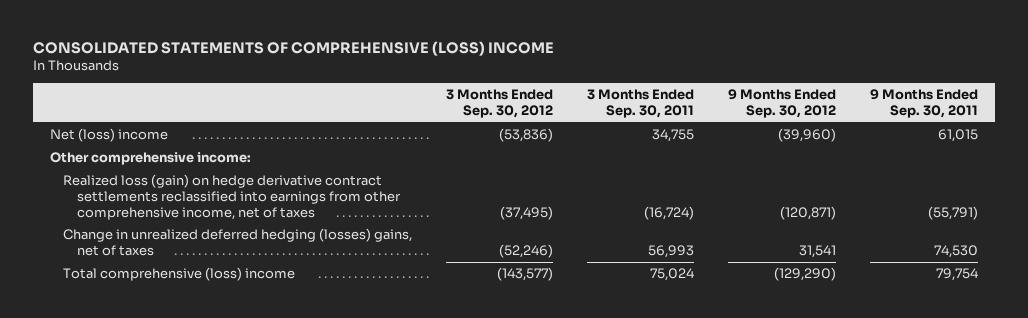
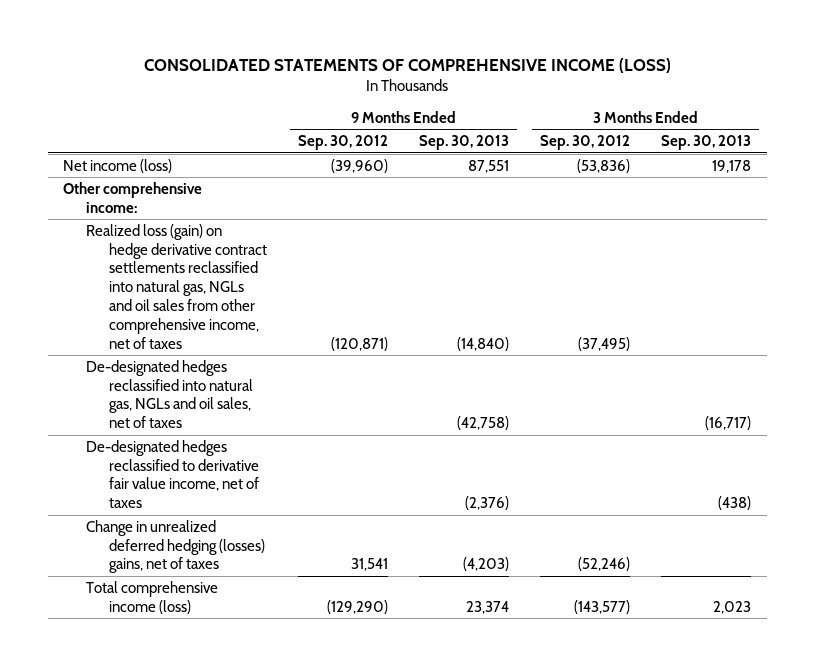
[33,40,555,56] CONSOLIDATED STATEMENTS OF COMPREHENSIVE (LOSS) INCOME -> [144,58,672,74] CONSOLIDATED STATEMENTS OF COMPREHENSIVE INCOME (LOSS)
[587,89,695,118] 3 Months Ended Sep. 30, 2011 -> none
[870,89,979,118] 9 Months Ended Sep. 30, 2011 -> none
none -> [419,135,510,151] Sep. 30, 2013
none -> [661,135,752,151] Sep. 30, 2013
[50,128,169,143] Net (loss) income -> [63,158,173,173] Net income (loss)
[63,174,401,220] Realized loss (gain) on hedge derivative contract settlements reclassified into earnings from other comprehensive income, net of taxes -> [86,223,268,349] Realized loss (gain) on hedge derivative contract settlements reclassified into natural gas, NGLs and oil sales from other comprehensive income, net of taxes
none -> [86,359,254,429] De-designated hedges reclassified into natural gas, NGLs and oil sales, net of taxes
none -> [86,439,260,509] De-designated hedges reclassified to derivative fair value income, net of taxes
[63,267,296,282] Total comprehensive (loss) income -> [86,580,219,614] Total comprehensive income (loss)

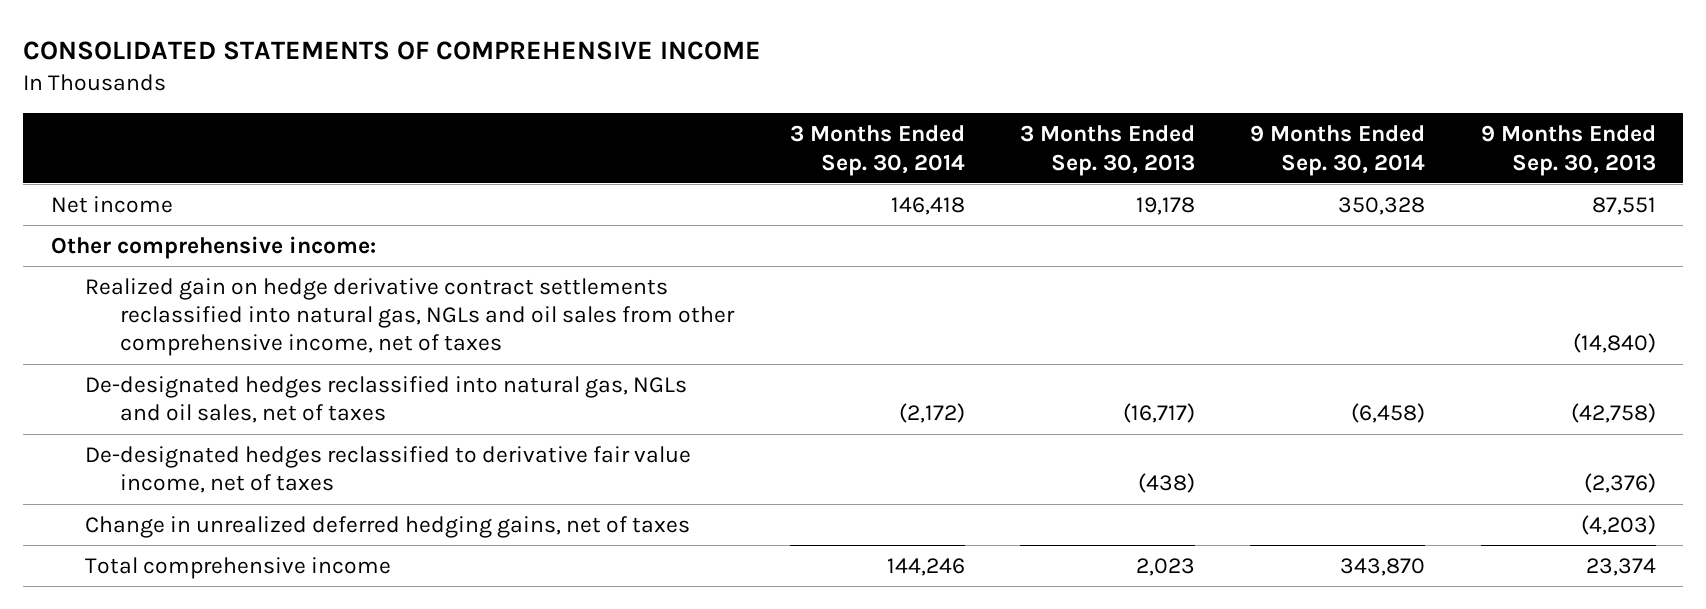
[144,58,672,74] CONSOLIDATED STATEMENTS OF COMPREHENSIVE INCOME (LOSS) -> [23,40,762,60] CONSOLIDATED STATEMENTS OF COMPREHENSIVE INCOME
[298,135,389,151] Sep. 30, 2012 -> none
[540,135,631,151] Sep. 30, 2012 -> none
none -> [789,125,965,176] 3 Months Ended Sep. 30, 2014
none -> [1250,125,1426,176] 9 Months Ended Sep. 30, 2014
[63,158,173,173] Net income (loss) -> [50,196,173,214] Net income
[86,223,268,349] Realized loss (gain) on hedge derivative contract settlements reclassified into natural gas, NGLs and oil sales from other comprehensive income, net of taxes -> [85,278,736,357] Realized gain on hedge derivative contract settlements reclassified into natural gas, NGLs and oil sales from other comprehensive income, net of taxes
[86,519,266,574] Change in unrealized deferred hedging (losses) gains, net of taxes -> [85,516,691,539] Change in unrealized deferred hedging gains, net of taxes
[86,580,219,614] Total comprehensive income (loss) -> [85,557,392,580] Total comprehensive income

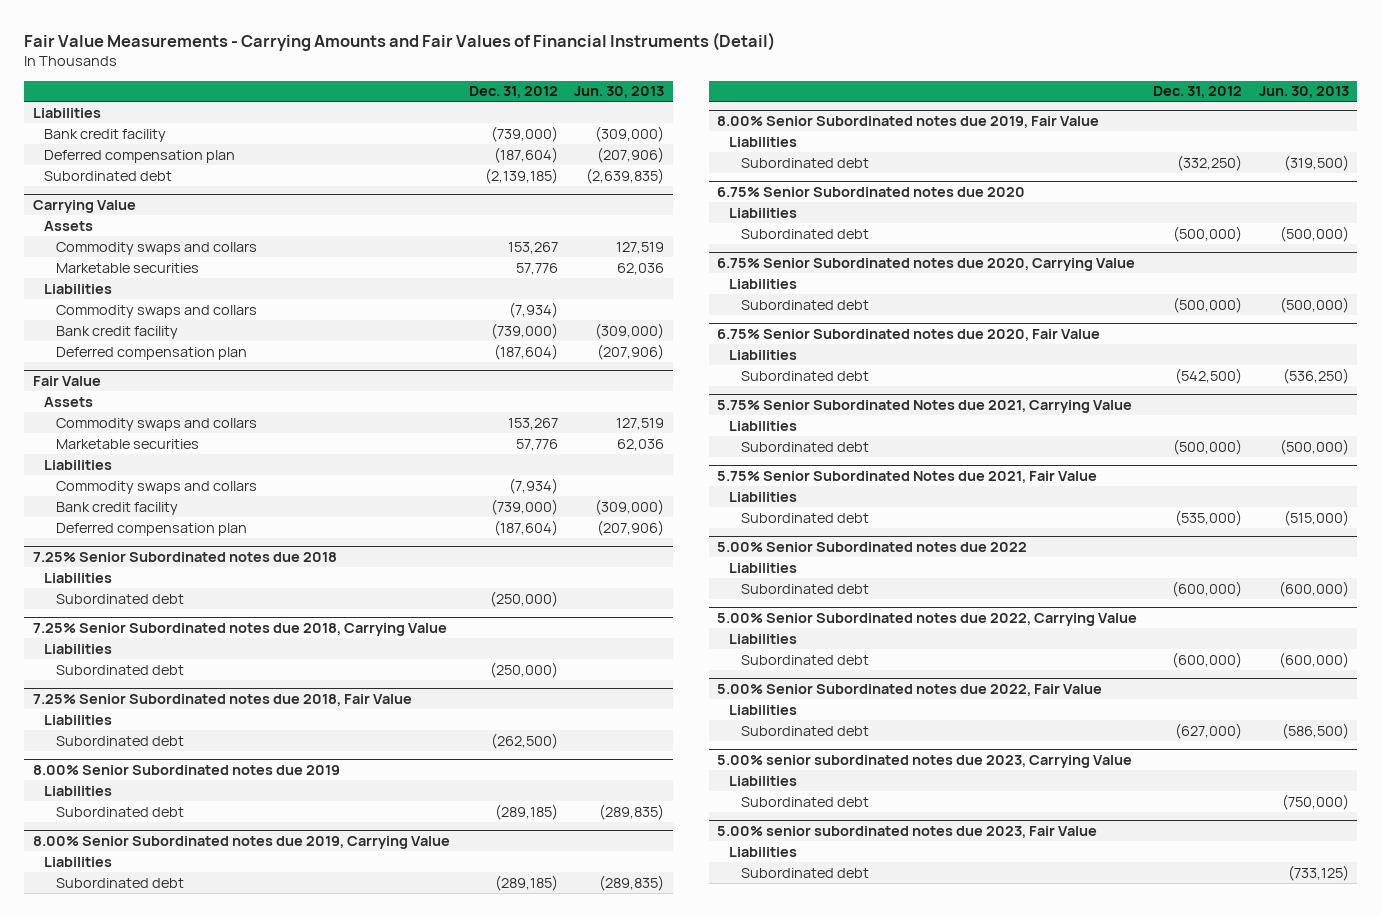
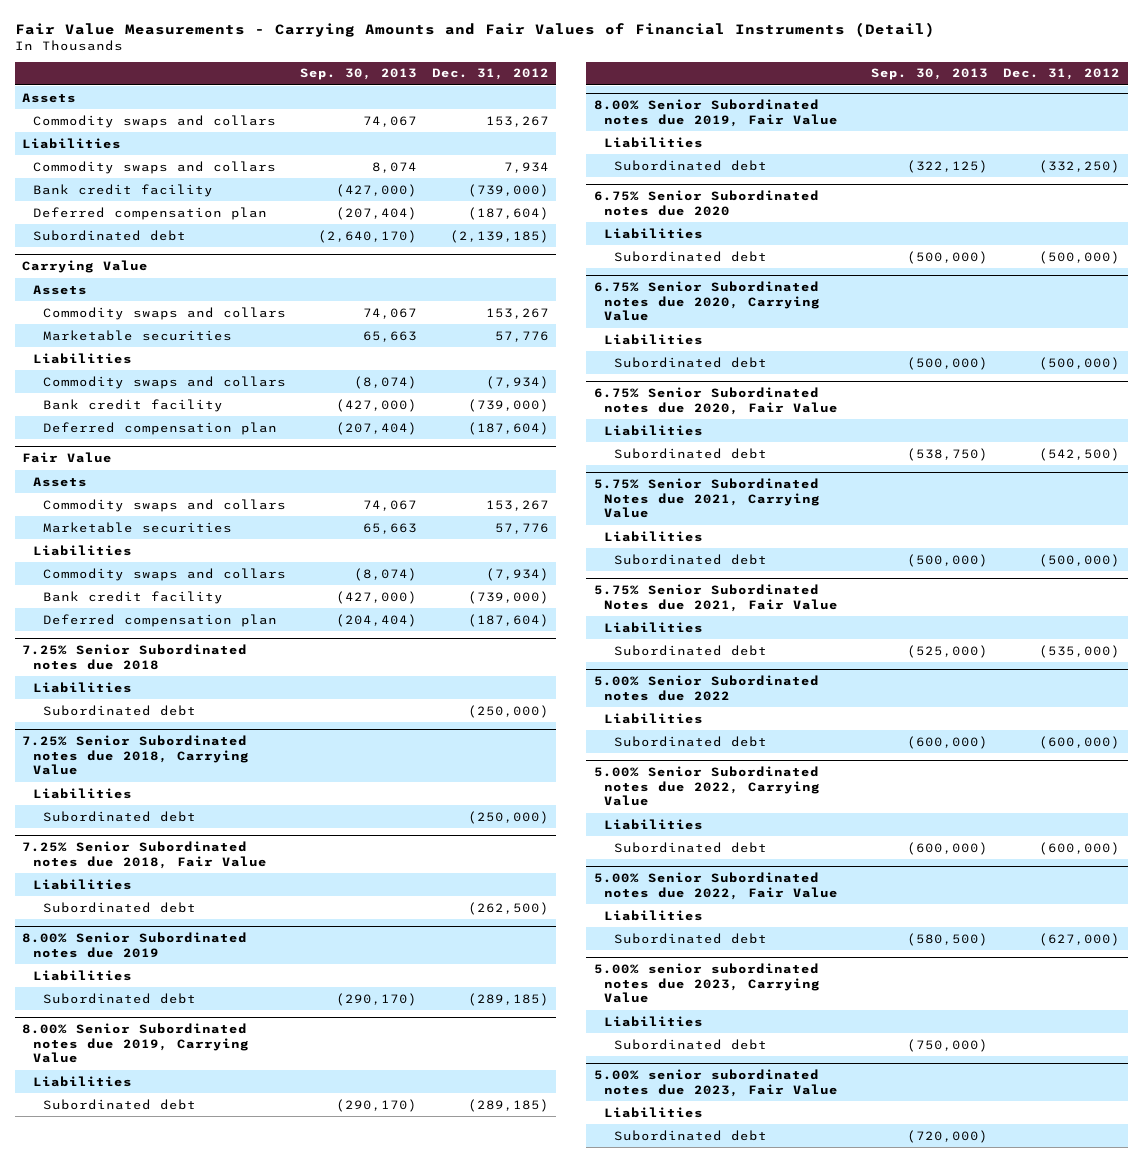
[574,86,665,99] Jun. 30, 2013 -> none
none -> [300,68,418,81] Sep. 30, 2013
none -> [22,92,77,103] Assets
none -> [32,114,276,128] Commodity swaps and collars
none -> [32,160,276,174] Commodity swaps and collars

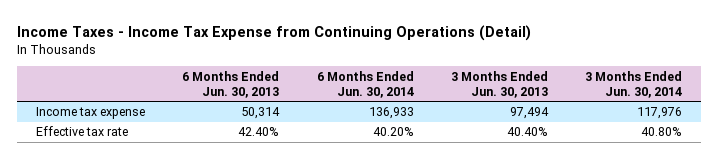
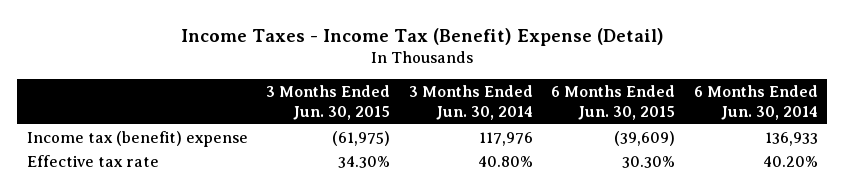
[17,24,532,41] Income Taxes - Income Tax Expense from Continuing Operations (Detail) -> [181,27,665,46] Income Taxes - Income Tax (Benefit) Expense (Detail)
[182,70,280,98] 6 Months Ended Jun. 30, 2013 -> none
[451,70,549,98] 3 Months Ended Jun. 30, 2013 -> none
none -> [266,84,391,121] 3 Months Ended Jun. 30, 2015
none -> [551,84,676,121] 6 Months Ended Jun. 30, 2015
[35,107,145,120] Income tax expense -> [26,130,248,147] Income tax (benefit) expense

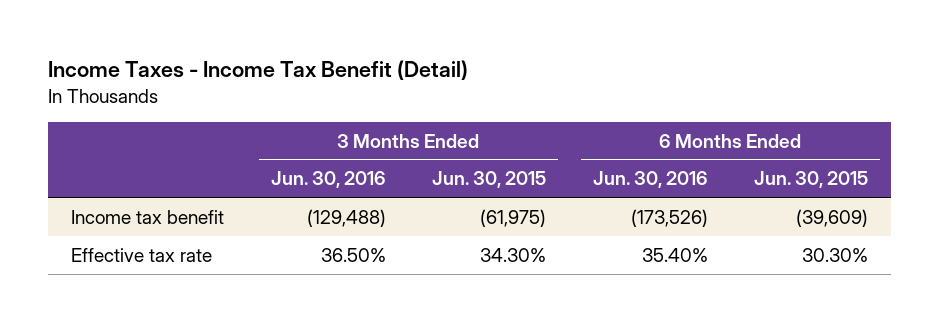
[181,27,665,46] Income Taxes - Income Tax (Benefit) Expense (Detail) -> [48,60,469,81] Income Taxes - Income Tax Benefit (Detail)
[408,84,533,121] 3 Months Ended Jun. 30, 2014 -> none
[694,84,819,121] 6 Months Ended Jun. 30, 2014 -> none
none -> [270,171,386,189] Jun. 30, 2016
none -> [592,171,708,189] Jun. 30, 2016
[26,130,248,147] Income tax (benefit) expense -> [71,209,225,224] Income tax benefit

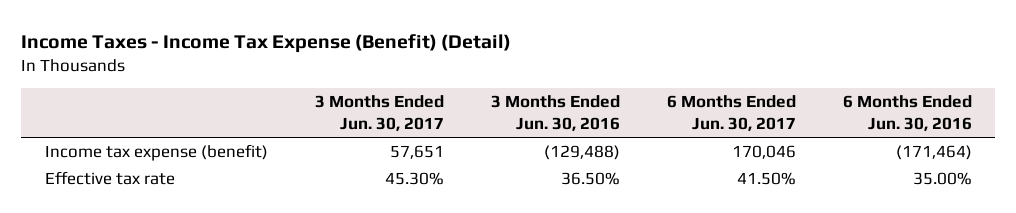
[48,60,469,81] Income Taxes - Income Tax Benefit (Detail) -> [20,33,511,53] Income Taxes - Income Tax Expense (Benefit) (Detail)
[432,171,547,189] Jun. 30, 2015 -> none
[753,171,868,189] Jun. 30, 2015 -> none
none -> [314,94,444,131] 3 Months Ended Jun. 30, 2017
none -> [666,94,796,131] 6 Months Ended Jun. 30, 2017
[71,209,225,224] Income tax benefit -> [44,144,268,162] Income tax expense (benefit)
[630,208,708,227] (173,526) -> [895,145,972,161] (171,464)
[641,247,708,262] 35.40% -> [912,172,972,186] 35.00%

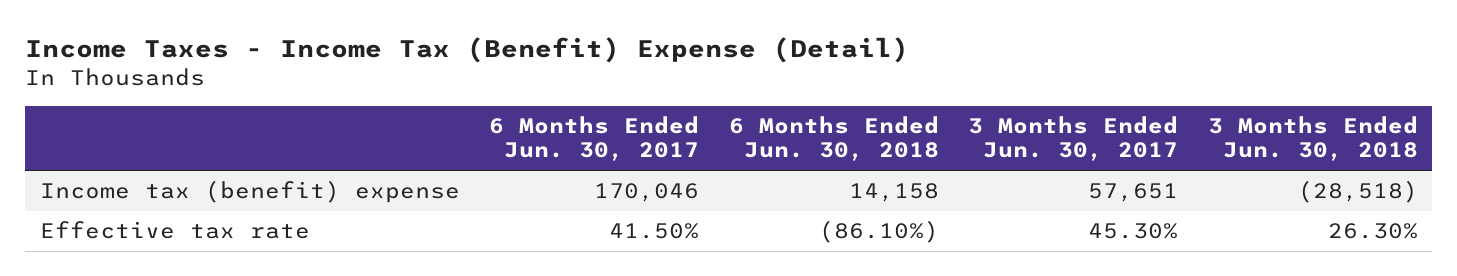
[20,33,511,53] Income Taxes - Income Tax Expense (Benefit) (Detail) -> [24,37,909,64] Income Taxes - Income Tax (Benefit) Expense (Detail)
[490,94,620,131] 3 Months Ended Jun. 30, 2016 -> none
[842,94,972,131] 6 Months Ended Jun. 30, 2016 -> none
none -> [728,116,939,162] 6 Months Ended Jun. 30, 2018
none -> [1207,116,1418,162] 3 Months Ended Jun. 30, 2018
[44,144,268,162] Income tax expense (benefit) -> [39,180,460,204] Income tax (benefit) expense

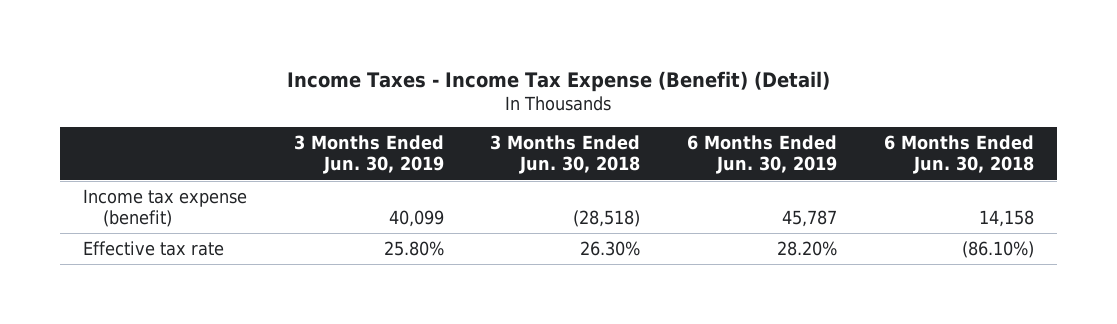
[24,37,909,64] Income Taxes - Income Tax (Benefit) Expense (Detail) -> [287,70,831,92] Income Taxes - Income Tax Expense (Benefit) (Detail)
[489,116,700,162] 6 Months Ended Jun. 30, 2017 -> none
[968,116,1179,162] 3 Months Ended Jun. 30, 2017 -> none
none -> [293,135,444,175] 3 Months Ended Jun. 30, 2019
none -> [687,135,838,175] 6 Months Ended Jun. 30, 2019
[39,180,460,204] Income tax (benefit) expense -> [83,188,248,228] Income tax expense (benefit)

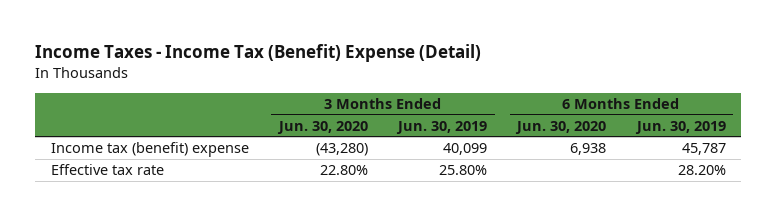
[287,70,831,92] Income Taxes - Income Tax Expense (Benefit) (Detail) -> [35,44,482,63] Income Taxes - Income Tax (Benefit) Expense (Detail)
[490,135,641,175] 3 Months Ended Jun. 30, 2018 -> none
[883,135,1034,175] 6 Months Ended Jun. 30, 2018 -> none
none -> [276,120,368,134] Jun. 30, 2020
none -> [515,120,607,134] Jun. 30, 2020
[83,188,248,228] Income tax expense (benefit) -> [50,142,249,158] Income tax (benefit) expense

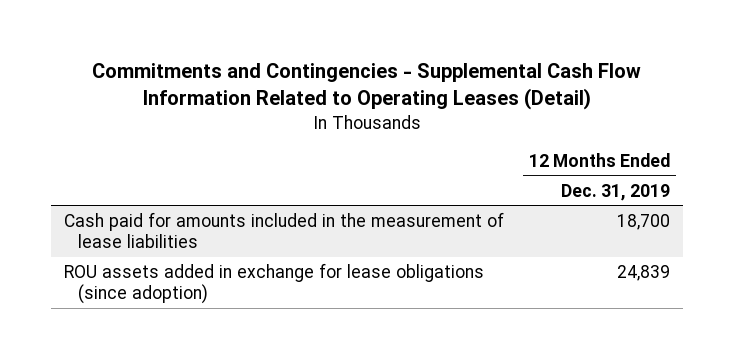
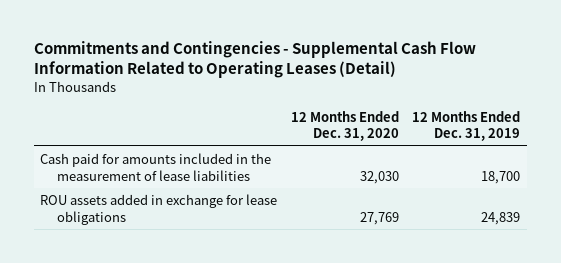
none -> [290,110,399,142] 12 Months Ended Dec. 31, 2020
[63,262,484,305] ROU assets added in exchange for lease obligations (since adoption) -> [40,193,278,225] ROU assets added in exchange for lease obligations

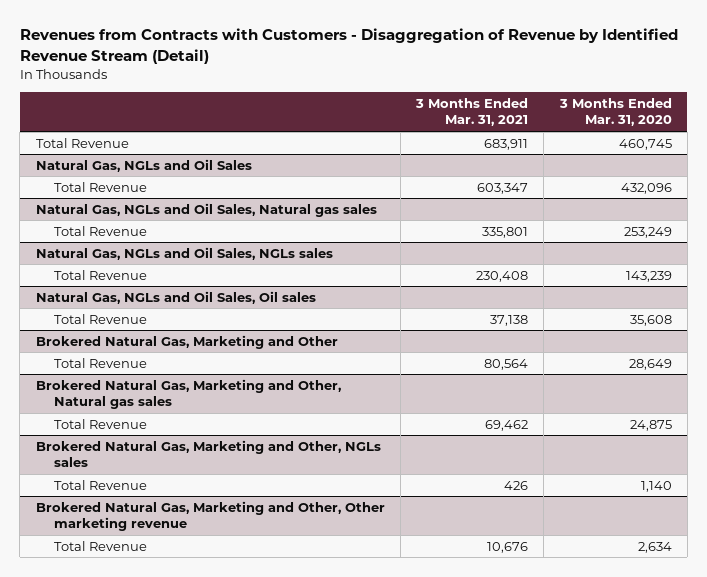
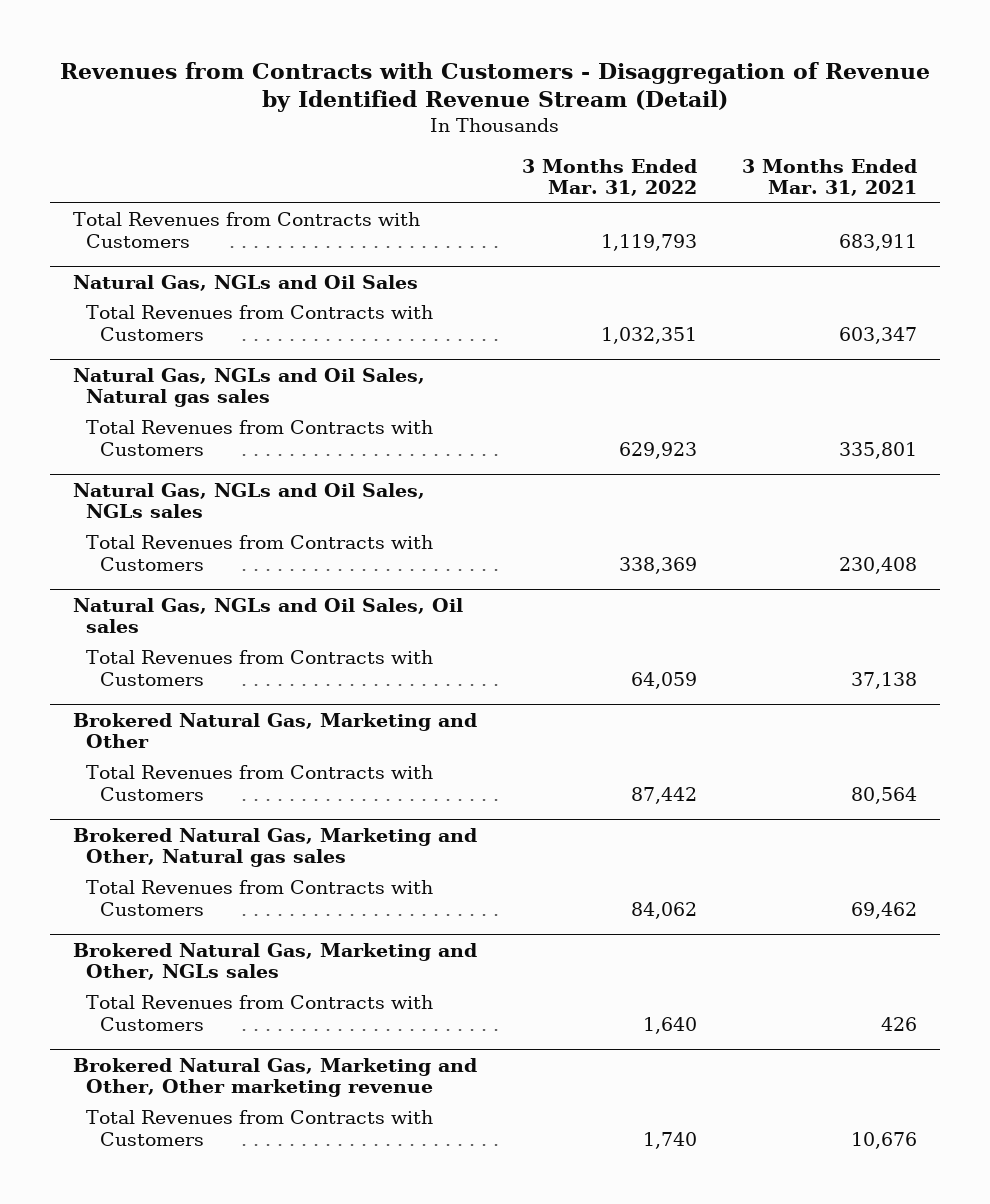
[558,97,672,127] 3 Months Ended Mar. 31, 2020 -> none
none -> [521,158,697,197] 3 Months Ended Mar. 31, 2022
[35,137,129,148] Total Revenue -> [72,211,420,248] Total Revenues from Contracts with Customers
[54,181,148,192] Total Revenue -> [86,304,434,341] Total Revenues from Contracts with Customers
[54,225,148,236] Total Revenue -> [86,419,434,456] Total Revenues from Contracts with Customers
[54,269,148,280] Total Revenue -> [86,534,434,571] Total Revenues from Contracts with Customers
[54,313,148,324] Total Revenue -> [86,649,434,686] Total Revenues from Contracts with Customers
[54,357,148,368] Total Revenue -> [86,764,434,801] Total Revenues from Contracts with Customers
[54,418,148,429] Total Revenue -> [86,879,434,916] Total Revenues from Contracts with Customers
[54,479,148,490] Total Revenue -> [86,994,434,1031] Total Revenues from Contracts with Customers
[54,540,148,551] Total Revenue -> [86,1109,434,1146] Total Revenues from Contracts with Customers

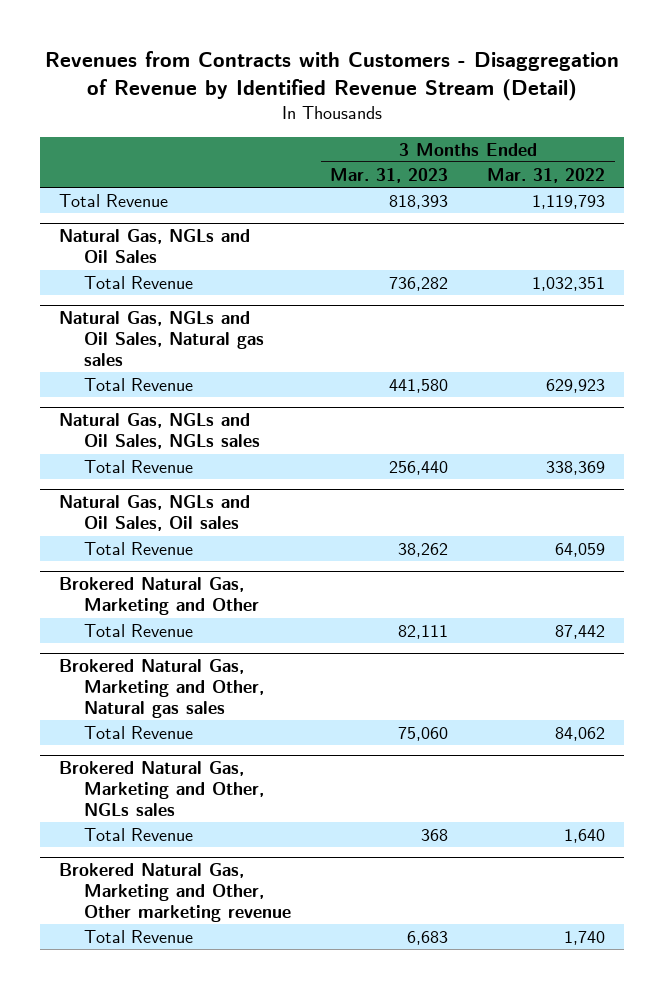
[742,158,918,197] 3 Months Ended Mar. 31, 2021 -> none
none -> [330,167,449,183] Mar. 31, 2023
[72,211,420,248] Total Revenues from Contracts with Customers -> [58,193,168,207] Total Revenue
[86,304,434,341] Total Revenues from Contracts with Customers -> [84,275,194,289] Total Revenue
[86,419,434,456] Total Revenues from Contracts with Customers -> [84,377,194,391] Total Revenue
[86,534,434,571] Total Revenues from Contracts with Customers -> [84,459,194,473] Total Revenue
[86,649,434,686] Total Revenues from Contracts with Customers -> [84,541,194,555] Total Revenue
[86,764,434,801] Total Revenues from Contracts with Customers -> [84,623,194,637] Total Revenue
[86,879,434,916] Total Revenues from Contracts with Customers -> [84,725,194,739] Total Revenue
[86,994,434,1031] Total Revenues from Contracts with Customers -> [84,827,194,841] Total Revenue
[86,1109,434,1146] Total Revenues from Contracts with Customers -> [84,929,194,943] Total Revenue

